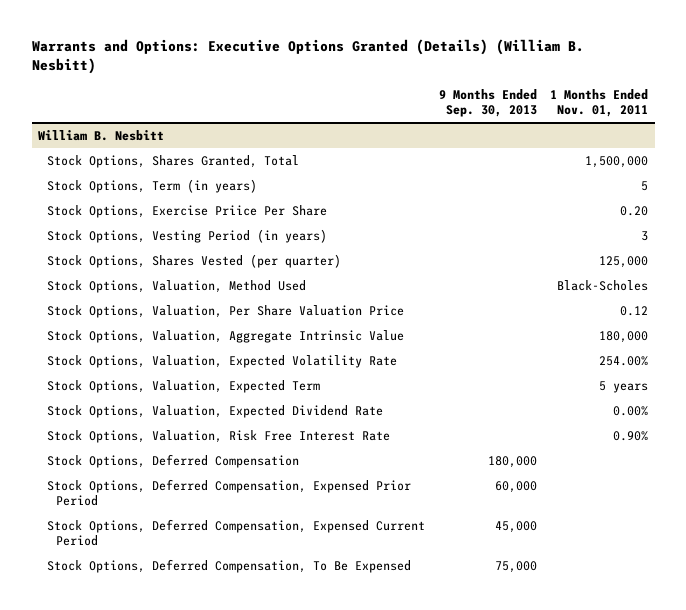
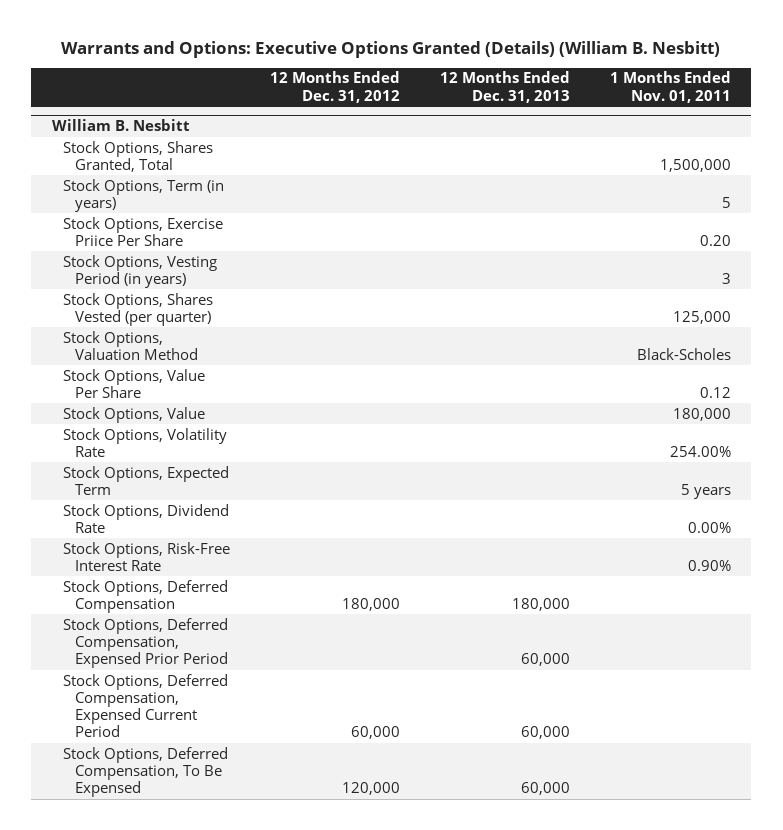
[438,88,537,118] 9 Months Ended Sep. 30, 2013 -> none
none -> [270,71,401,103] 12 Months Ended Dec. 31, 2012
none -> [440,71,571,103] 12 Months Ended Dec. 31, 2013
[47,279,307,293] Stock Options, Valuation, Method Used -> [63,330,198,360] Stock Options, Valuation Method
[47,304,405,318] Stock Options, Valuation, Per Share Valuation Price -> [63,368,206,398] Stock Options, Value Per Share
[47,329,405,343] Stock Options, Valuation, Aggregate Intrinsic Value -> [63,406,206,423] Stock Options, Value
[47,354,398,368] Stock Options, Valuation, Expected Volatility Rate -> [63,427,228,457] Stock Options, Volatility Rate
[47,379,321,393] Stock Options, Valuation, Expected Term -> [63,465,230,495] Stock Options, Expected Term
[47,404,384,418] Stock Options, Valuation, Expected Dividend Rate -> [63,503,230,533] Stock Options, Dividend Rate
[47,429,391,443] Stock Options, Valuation, Risk Free Interest Rate -> [63,541,231,571] Stock Options, Risk-Free Interest Rate

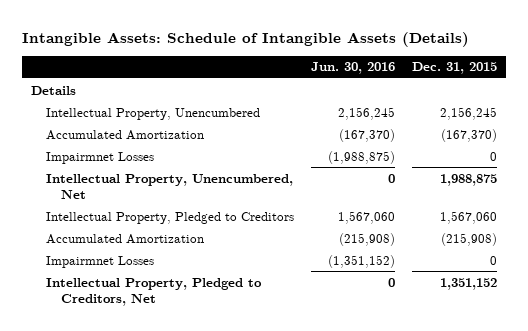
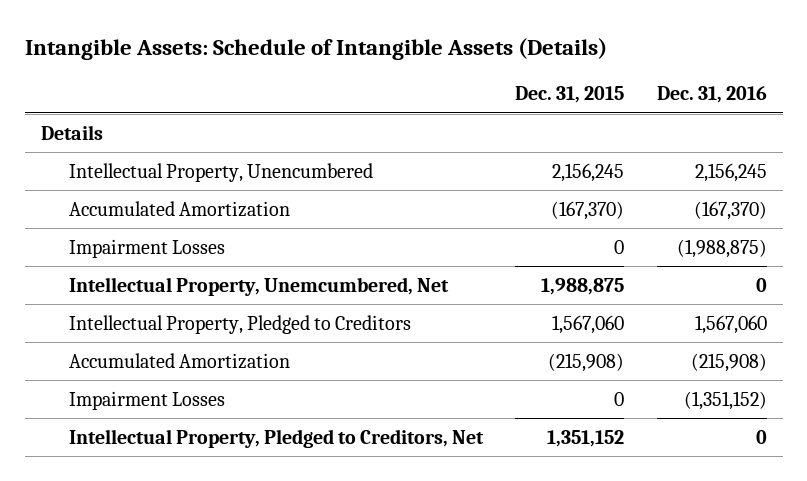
[310,62,395,75] Jun. 30, 2016 -> none
none -> [656,85,767,103] Dec. 31, 2016
[45,151,154,164] Impairmnet Losses -> none
none -> [68,238,225,258] Impairment Losses
[45,173,293,199] Intellectual Property, Unencumbered, Net -> [68,276,449,296] Intellectual Property, Unemcumbered, Net
[45,255,154,268] Impairmnet Losses -> none
none -> [68,390,225,410] Impairment Losses

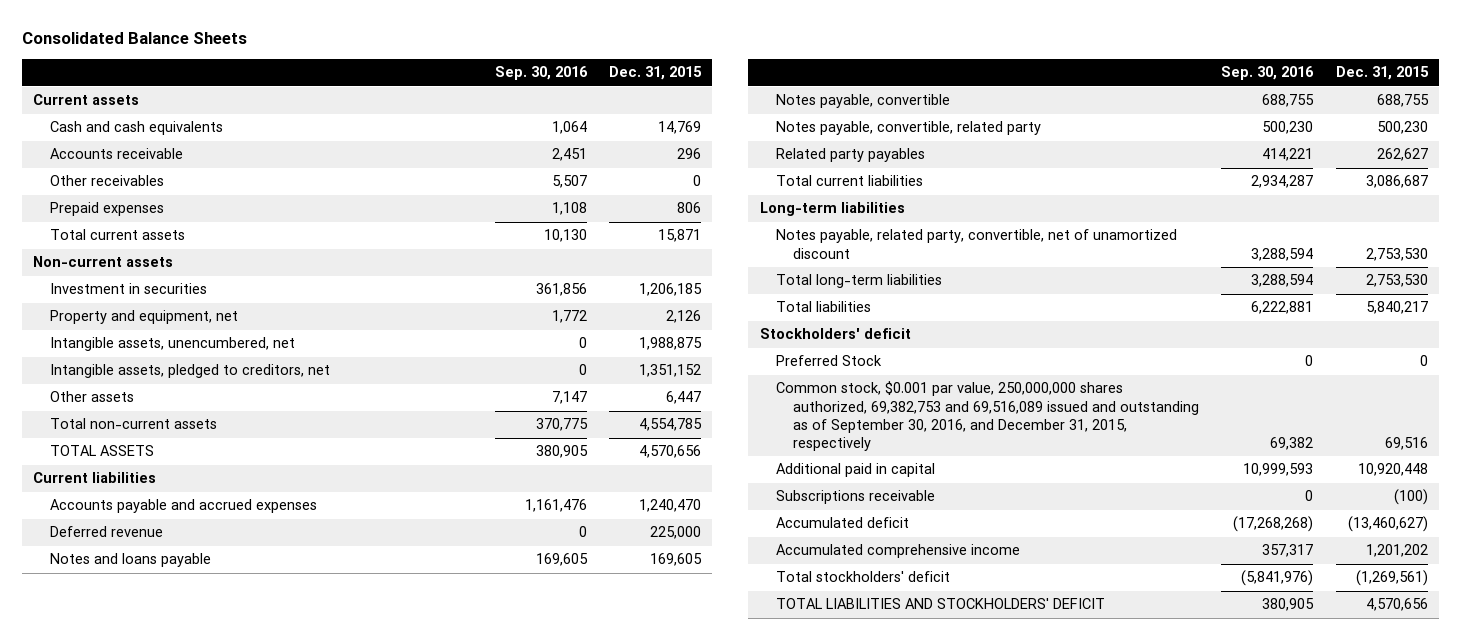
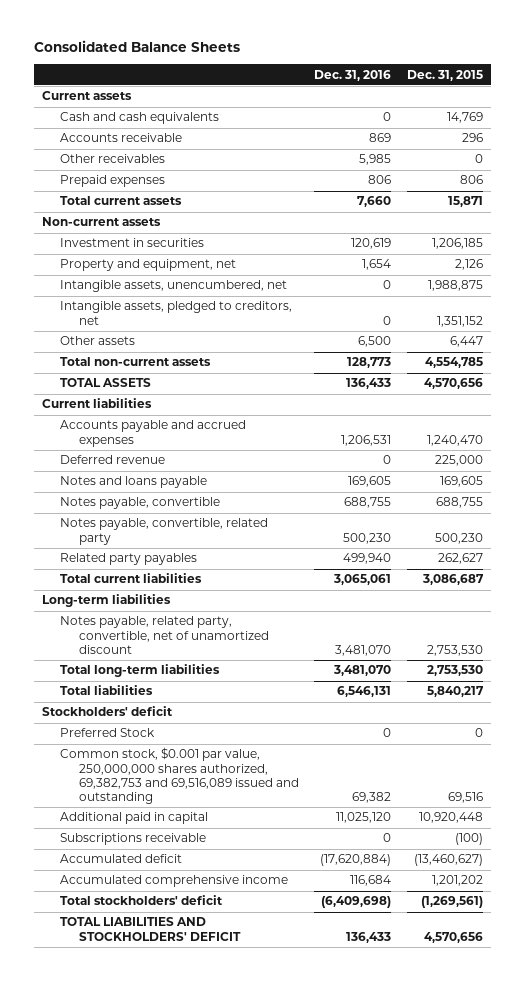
[494,66,588,81] Sep. 30, 2016 -> none
none -> [314,69,392,81] Dec. 31, 2016
[776,381,1199,451] Common stock, $0.001 par value, 250,000,000 shares authorized, 69,382,753 and 69,516,089 issued and outstanding as of September 30, 2016, and December 31, 2015, respectively -> [60,747,299,804] Common stock, $0.001 par value, 250,000,000 shares authorized, 69,382,753 and 69,516,089 issued and outstanding

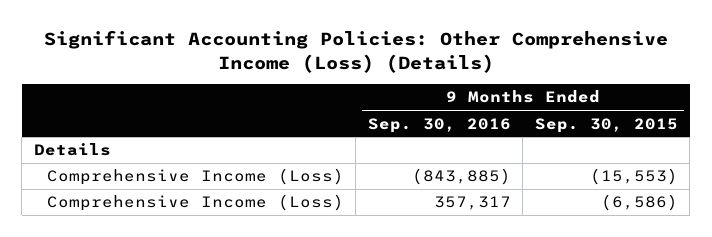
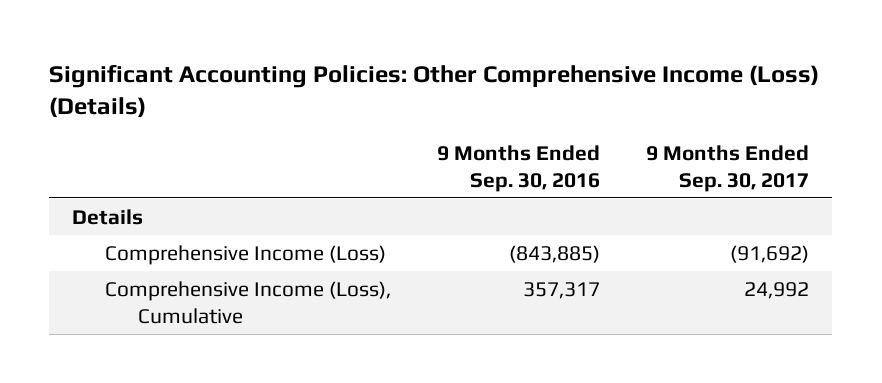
[534,117,678,133] Sep. 30, 2015 -> none
none -> [646,144,810,192] 9 Months Ended Sep. 30, 2017
[46,194,344,212] Comprehensive Income (Loss) -> [105,280,392,324] Comprehensive Income (Loss), Cumulative

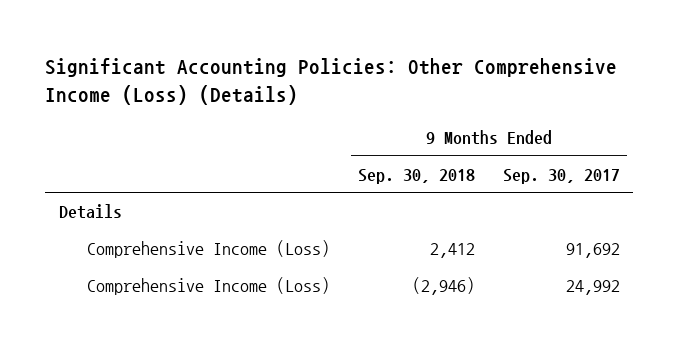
[437,144,601,192] 9 Months Ended Sep. 30, 2016 -> none
none -> [357,168,475,184] Sep. 30, 2018
[730,244,810,263] (91,692) -> [565,243,620,259] 91,692
[105,280,392,324] Comprehensive Income (Loss), Cumulative -> [87,277,331,296] Comprehensive Income (Loss)

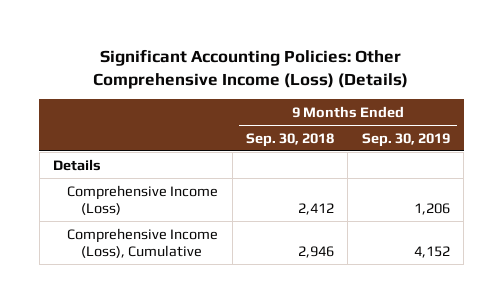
[502,168,620,184] Sep. 30, 2017 -> none
none -> [361,132,450,147] Sep. 30, 2019
[87,277,331,296] Comprehensive Income (Loss) -> [67,227,219,259] Comprehensive Income (Loss), Cumulative
[411,277,475,296] (2,946) -> [298,246,335,259] 2,946

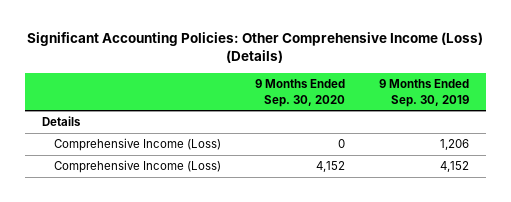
[246,132,335,147] Sep. 30, 2018 -> none
none -> [254,79,345,107] 9 Months Ended Sep. 30, 2020
[67,227,219,259] Comprehensive Income (Loss), Cumulative -> [54,160,222,174] Comprehensive Income (Loss)

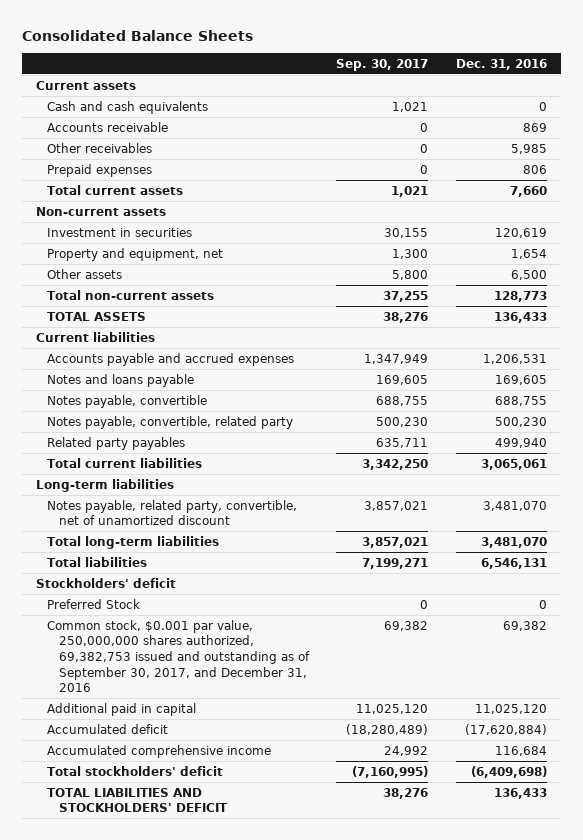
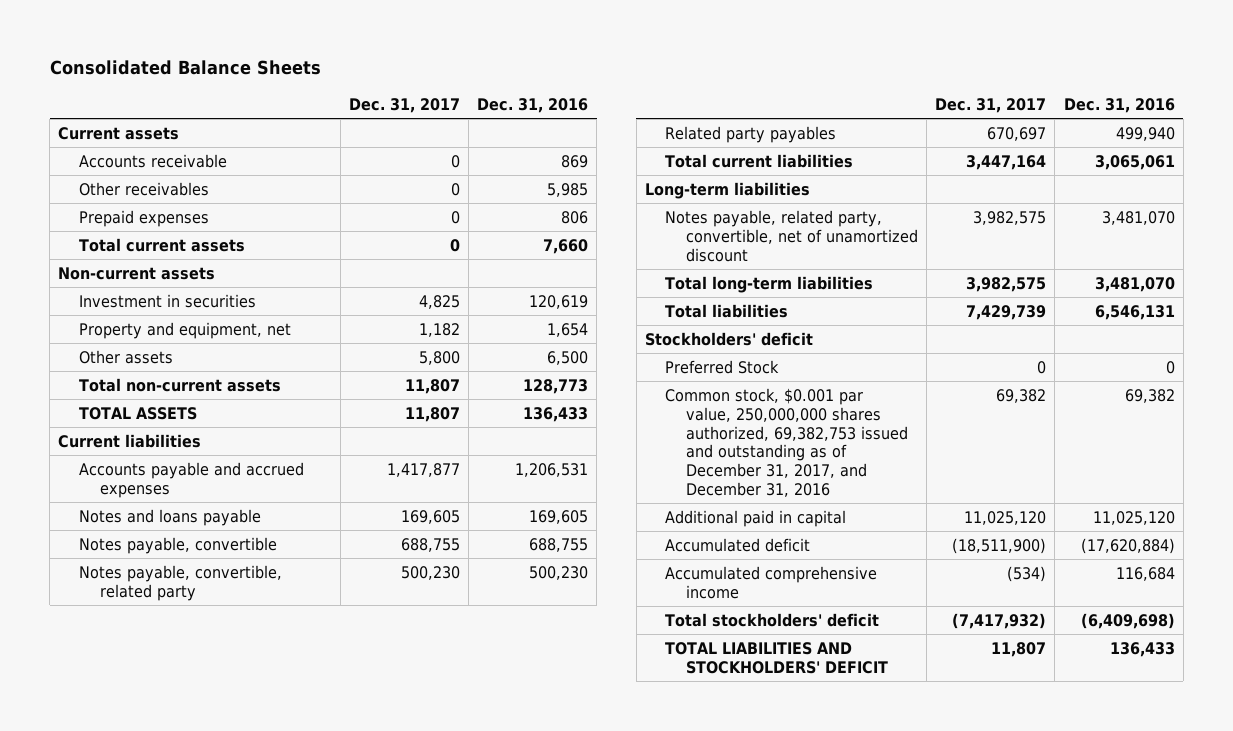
[336,58,429,71] Sep. 30, 2017 -> none
none -> [348,98,460,114] Dec. 31, 2017
[47,100,209,114] Cash and cash equivalents -> none
[47,619,310,693] Common stock, $0.001 par value, 250,000,000 shares authorized, 69,382,753 issued and outstanding as of September 30, 2017, and December 31, 2016 -> [665,388,909,497] Common stock, $0.001 par value, 250,000,000 shares authorized, 69,382,753 issued and outstanding as of December 31, 2017, and December 31, 2016

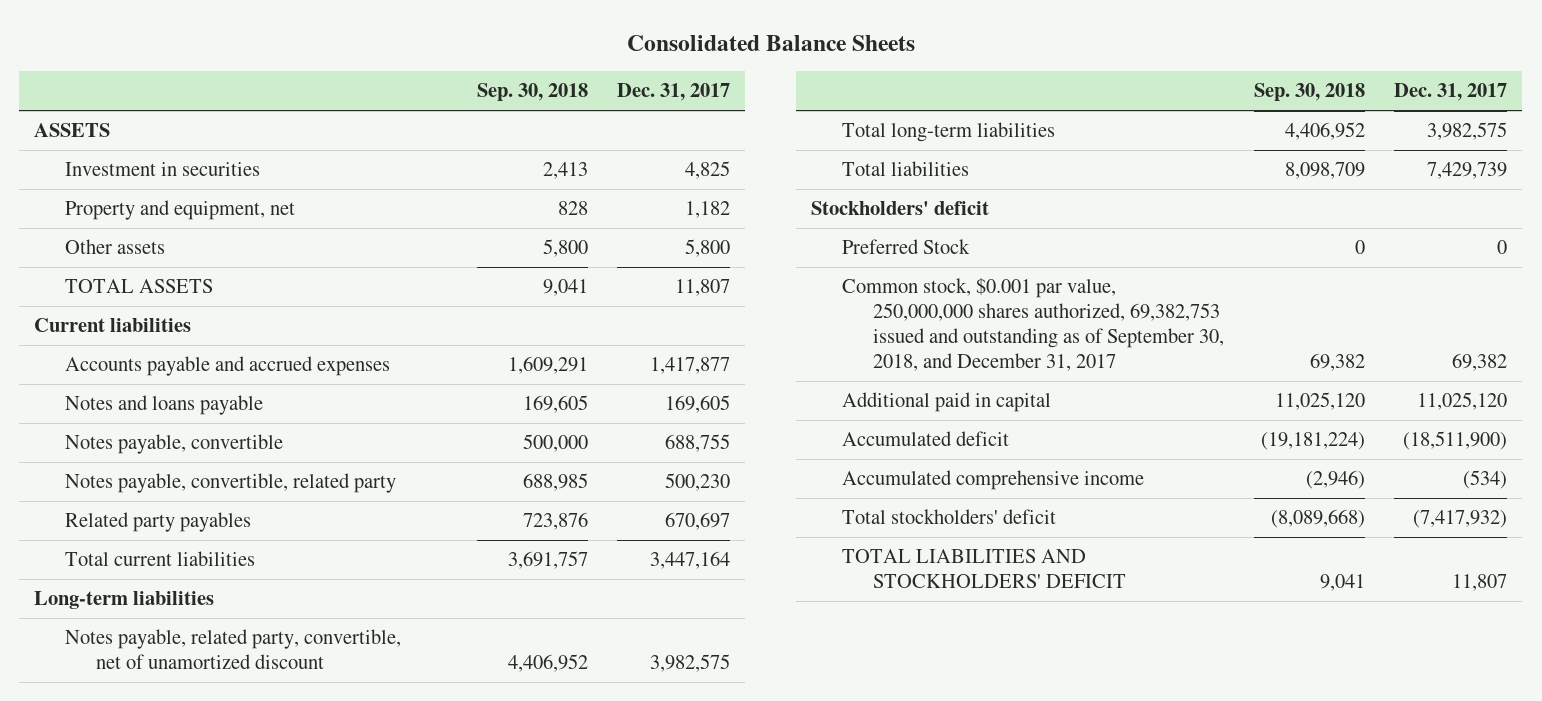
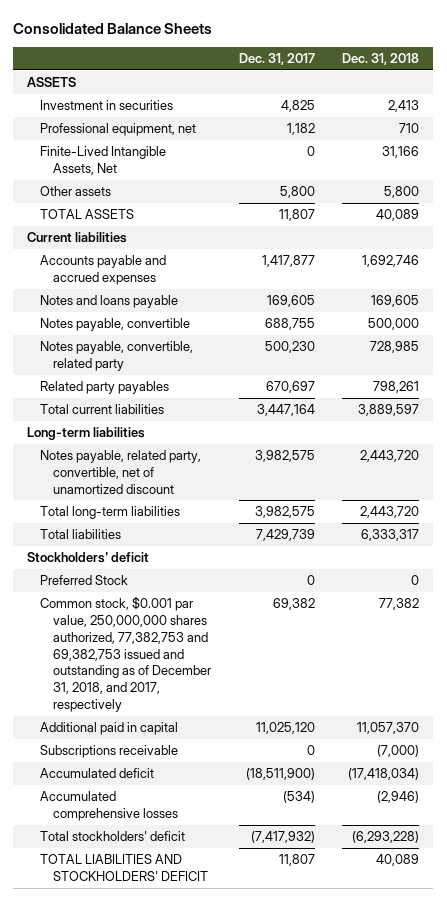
[476,83,588,102] Sep. 30, 2018 -> none
none -> [342,52,420,65] Dec. 31, 2018
[65,200,296,221] Property and equipment, net -> [39,123,196,137] Professional equipment, net
none -> [39,146,166,176] Finite-Lived Intangible Assets, Net
[842,278,1224,372] Common stock, $0.001 par value, 250,000,000 shares authorized, 69,382,753 issued and outstanding as of September 30, 2018, and December 31, 2017 -> [39,596,211,712] Common stock, $0.001 par value, 250,000,000 shares authorized, 77,382,753 and 69,382,753 issued and outstanding as of December 31, 2018, and 2017, respectively
none -> [39,745,178,759] Subscriptions receivable
[842,470,1145,491] Accumulated comprehensive income -> [39,791,178,822] Accumulated comprehensive losses

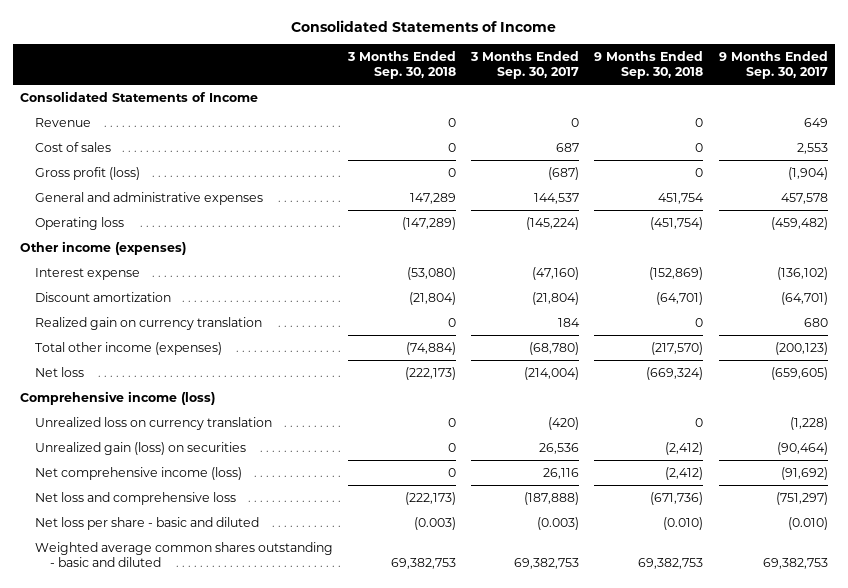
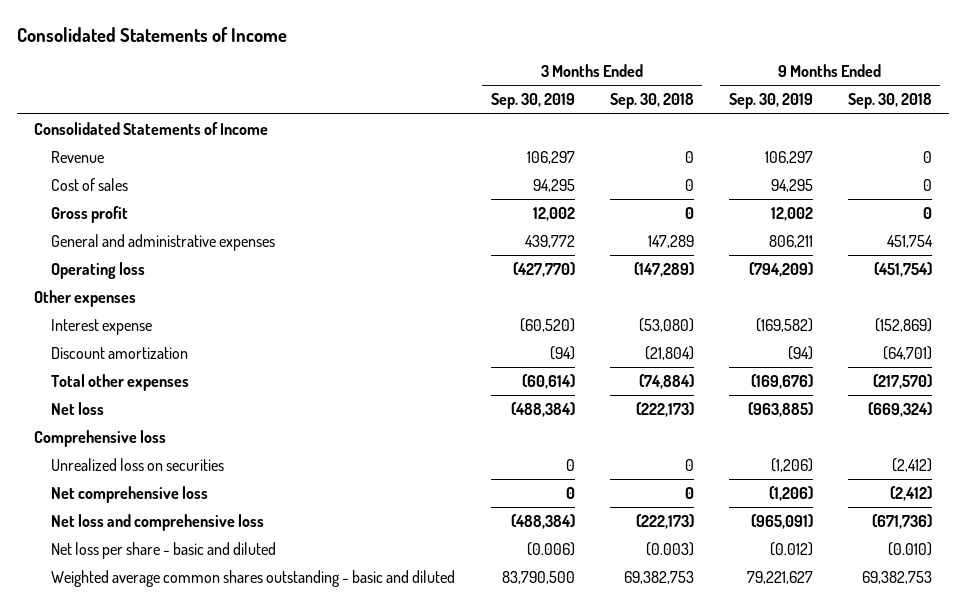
[470,50,580,80] 3 Months Ended Sep. 30, 2017 -> none
[718,50,828,80] 9 Months Ended Sep. 30, 2017 -> none
none -> [490,93,575,110] Sep. 30, 2019
none -> [728,93,813,110] Sep. 30, 2019
[35,166,141,180] Gross profit (loss) -> [51,205,129,223] Gross profit
[20,240,187,255] Other income (expenses) -> [34,289,137,307] Other expenses
[35,316,263,330] Realized gain on currency translation -> none
[35,341,223,355] Total other income (expenses) -> [51,373,190,391] Total other expenses
[35,416,273,430] Unrealized loss on currency translation -> none
[20,390,216,405] Comprehensive income (loss) -> [34,429,167,447] Comprehensive loss
[35,441,247,455] Unrealized gain (loss) on securities -> [51,457,225,471] Unrealized loss on securities
[35,466,243,480] Net comprehensive income (loss) -> [51,485,209,503] Net comprehensive loss

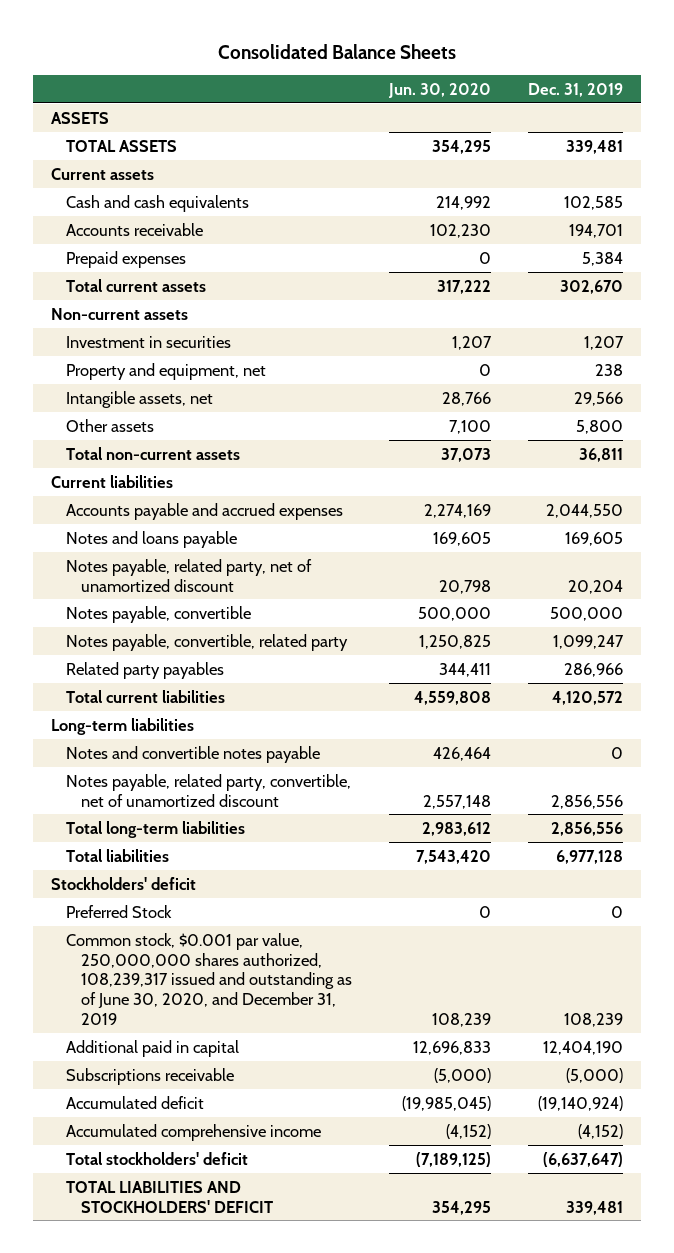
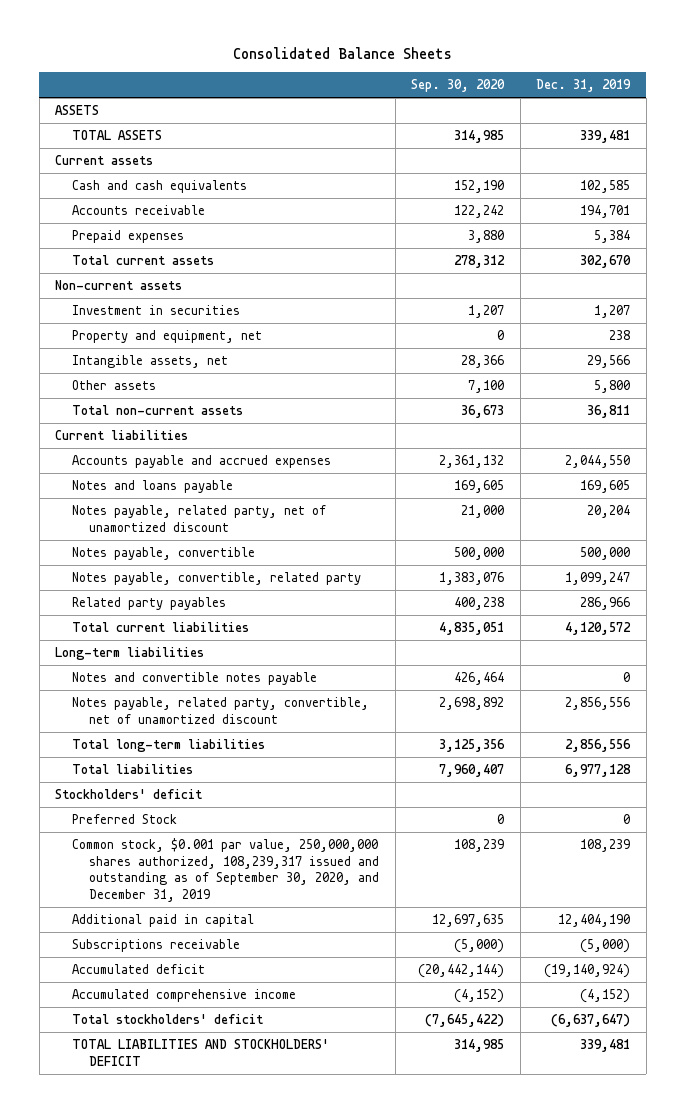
[387,82,491,98] Jun. 30, 2020 -> none
none -> [411,79,506,93] Sep. 30, 2020
[66,932,353,1026] Common stock, $0.001 par value, 250,000,000 shares authorized, 108,239,317 issued and outstanding as of June 30, 2020, and December 31, 2019 -> [72,838,380,902] Common stock, $0.001 par value, 250,000,000 shares authorized, 108,239,317 issued and outstanding as of September 30, 2020, and December 31, 2019

